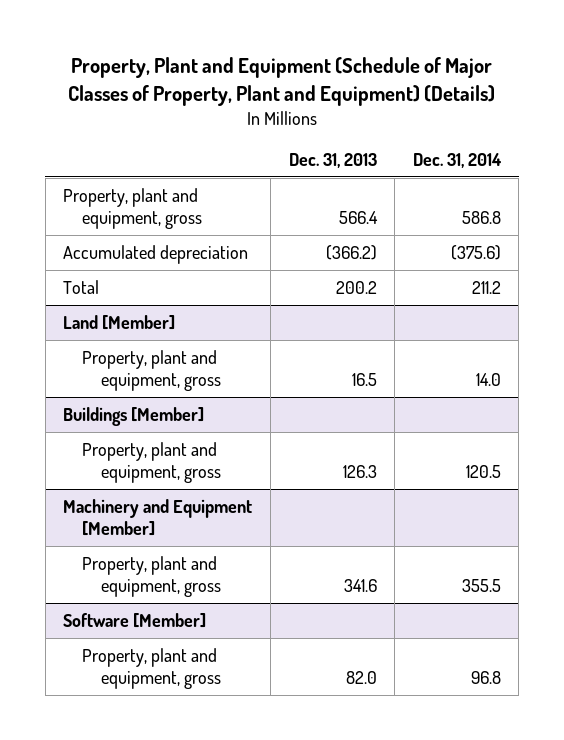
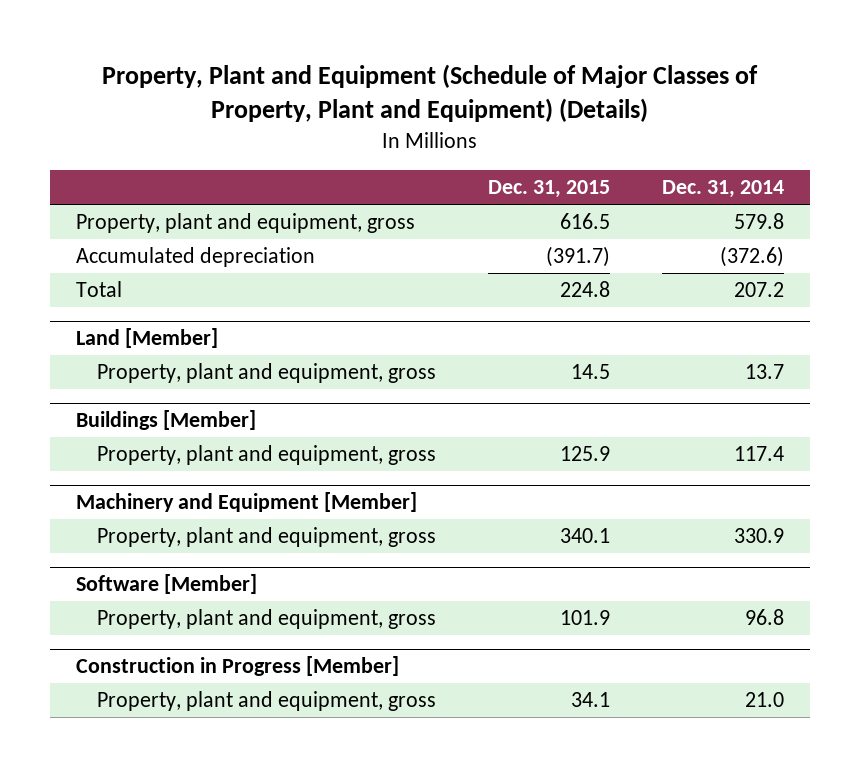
[288,153,377,169] Dec. 31, 2013 -> none
none -> [487,180,610,199] Dec. 31, 2015
[461,211,501,225] 586.8 -> [733,213,784,230] 579.8
[450,244,501,260] (375.6) -> [719,246,784,268] (372.6)
[471,280,501,294] 211.2 -> [733,282,784,298] 207.2
[475,373,501,387] 14.0 -> [744,364,784,380] 13.7
[465,465,501,479] 120.5 -> [733,446,784,462] 117.4
[461,579,501,593] 355.5 -> [733,528,784,544] 330.9
none -> [75,656,399,677] Construction in Progress [Member]
none -> [96,691,436,712] Property, plant and equipment, gross

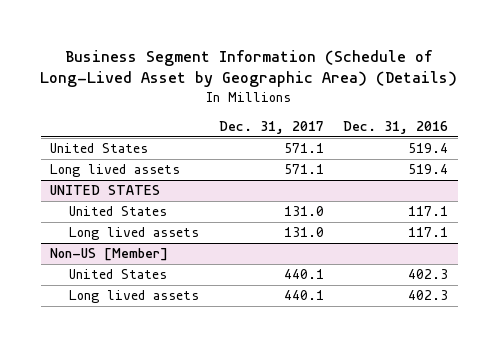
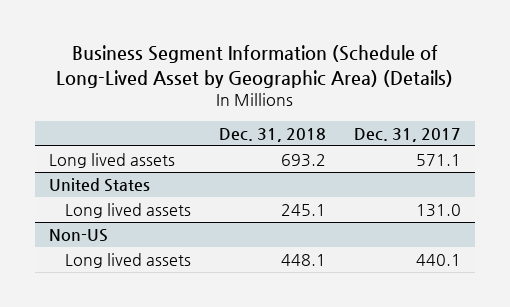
[343,121,449,135] Dec. 31, 2016 -> none
none -> [219,127,327,142] Dec. 31, 2018
[50,143,149,154] United States -> none
[69,206,168,217] United States -> none
[50,185,161,196] UNITED STATES -> [48,178,150,193] United States
[69,269,168,280] United States -> none
[50,248,169,262] Non-US [Member] -> [48,229,108,243] Non-US

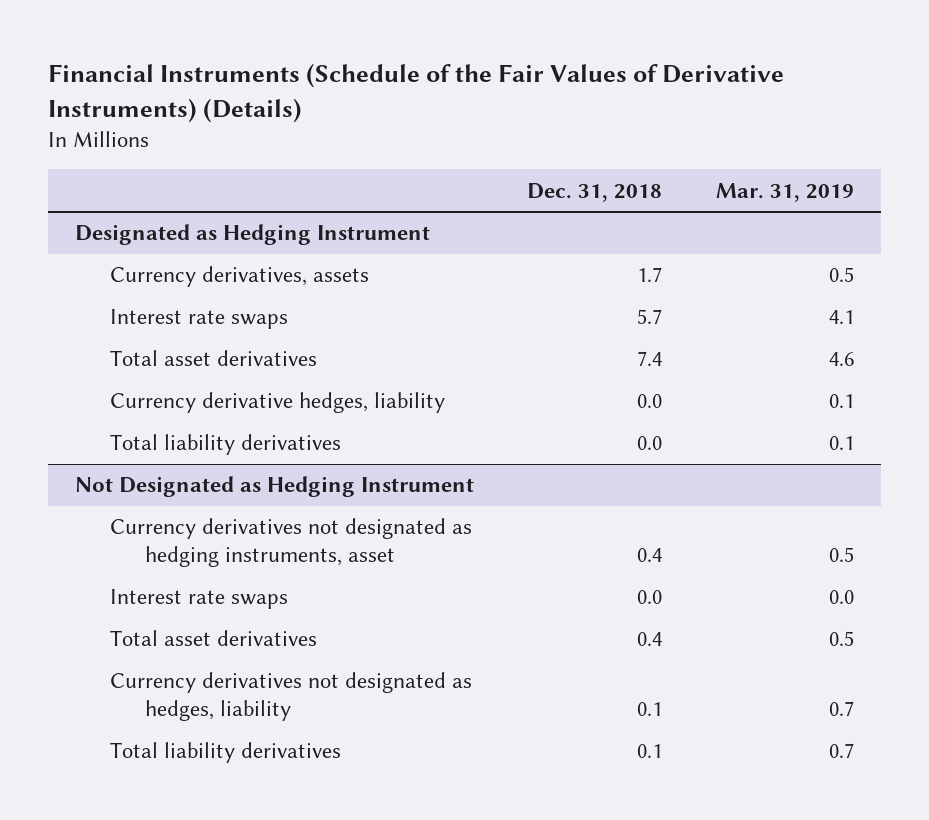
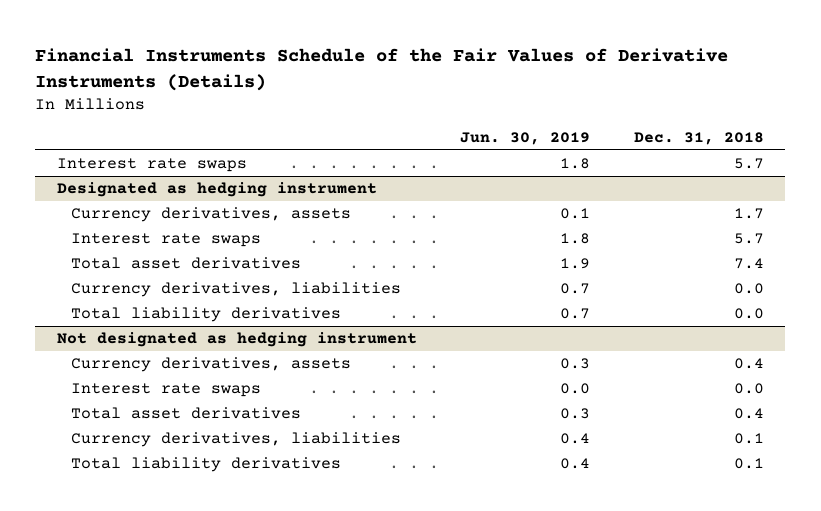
[47,63,784,123] Financial Instruments (Schedule of the Fair Values of Derivative Instruments) (Details) -> [35,48,729,91] Financial Instruments Schedule of the Fair Values of Derivative Instruments (Details)
[715,182,854,202] Mar. 31, 2019 -> none
none -> [460,132,591,146] Jun. 30, 2019
none -> [57,158,248,173] Interest rate swaps
[74,224,430,246] Designated as Hedging Instrument -> [57,182,378,198] Designated as hedging instrument
[109,392,445,414] Currency derivative hedges, liability -> [70,282,401,298] Currency derivatives, liabilities
[74,476,474,498] Not Designated as Hedging Instrument -> [57,332,418,348] Not designated as hedging instrument
[109,518,472,568] Currency derivatives not designated as hedging instruments, asset -> [70,357,351,373] Currency derivatives, assets
[109,672,472,722] Currency derivatives not designated as hedges, liability -> [70,432,401,448] Currency derivatives, liabilities

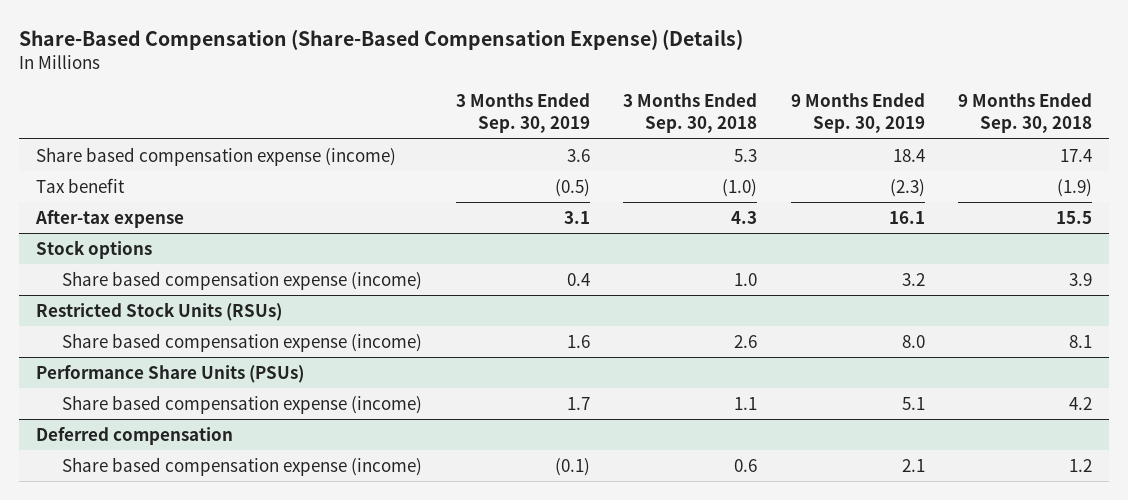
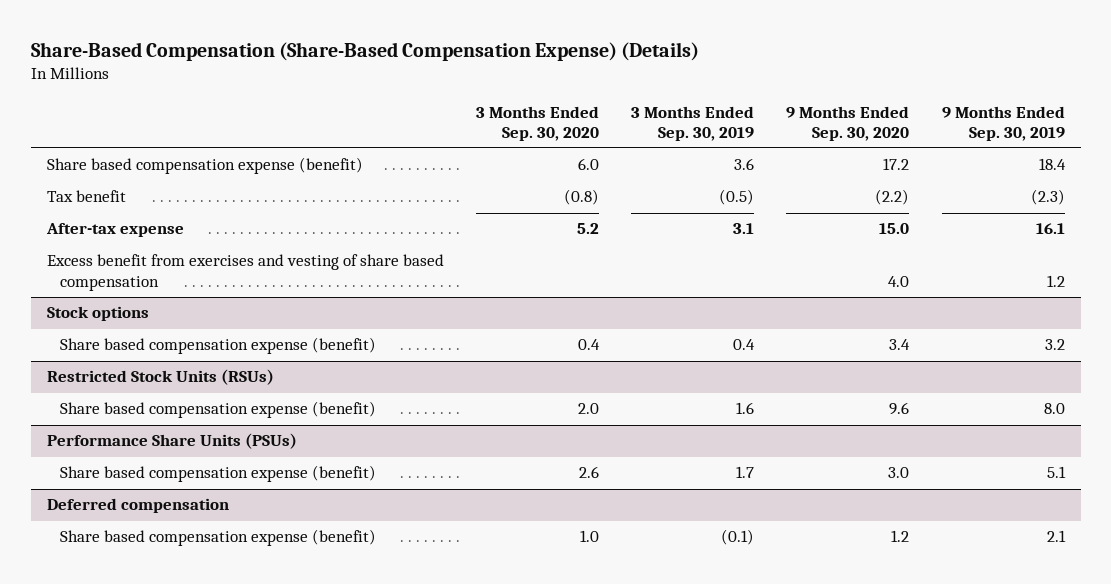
[623,93,758,134] 3 Months Ended Sep. 30, 2018 -> none
[958,93,1093,134] 9 Months Ended Sep. 30, 2018 -> none
none -> [475,105,599,141] 3 Months Ended Sep. 30, 2020
none -> [786,105,910,141] 9 Months Ended Sep. 30, 2020
[35,146,396,166] Share based compensation expense (income) -> [46,157,363,175] Share based compensation expense (benefit)
none -> [46,254,444,291] Excess benefit from exercises and vesting of share based compensation
[62,270,423,290] Share based compensation expense (income) -> [60,337,377,355] Share based compensation expense (benefit)
[62,332,423,352] Share based compensation expense (income) -> [60,401,377,419] Share based compensation expense (benefit)
[62,394,423,414] Share based compensation expense (income) -> [60,465,377,483] Share based compensation expense (benefit)
[62,456,423,476] Share based compensation expense (income) -> [60,529,377,547] Share based compensation expense (benefit)

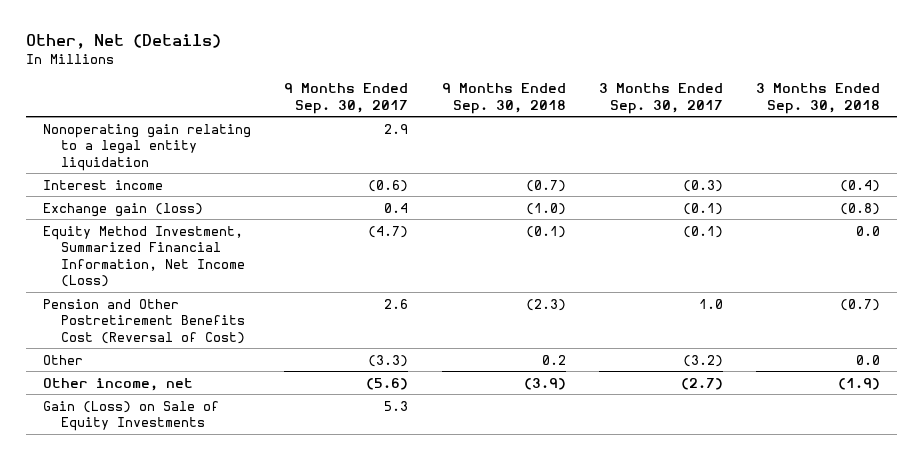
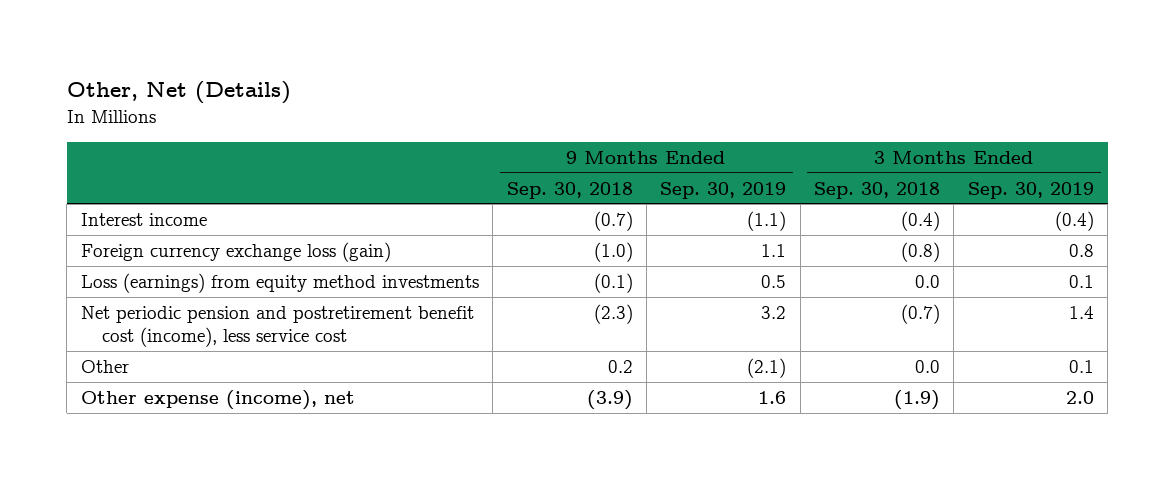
[284,83,409,114] 9 Months Ended Sep. 30, 2017 -> none
[598,83,723,114] 3 Months Ended Sep. 30, 2017 -> none
none -> [660,181,787,199] Sep. 30, 2019
none -> [967,181,1094,199] Sep. 30, 2019
[42,123,251,171] Nonoperating gain relating to a legal entity liquidation -> none
[42,202,203,217] Exchange gain (loss) -> [80,242,391,263] Foreign currency exchange loss (gain)
[42,225,246,288] Equity Method Investment, Summarized Financial Information, Net Income (Loss) -> [80,273,479,294] Loss (earnings) from equity method investments
[42,298,246,344] Pension and Other Postretirement Benefits Cost (Reversal of Cost) -> [80,306,474,348] Net periodic pension and postretirement benefit cost (income), less service cost
[42,400,219,432] Gain (Loss) on Sale of Equity Investments -> none
[42,377,193,391] Other income, net -> [80,390,355,411] Other expense (income), net

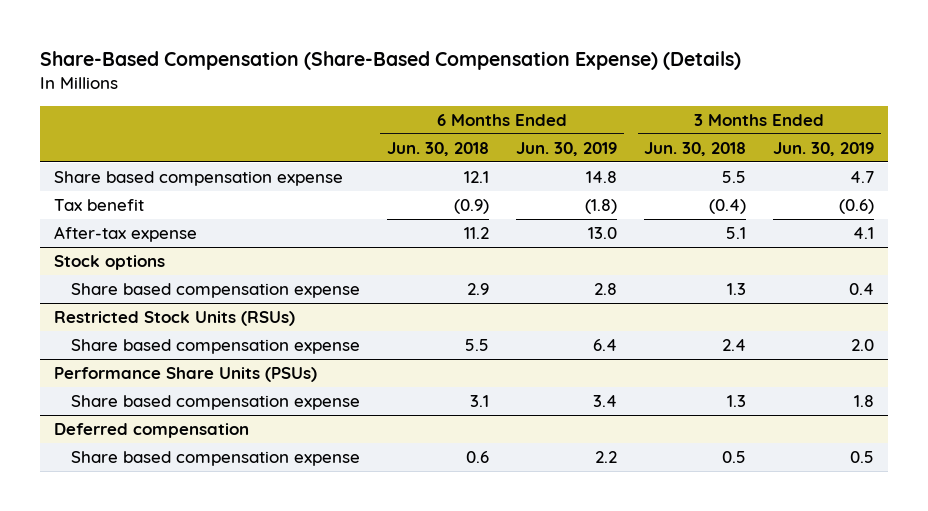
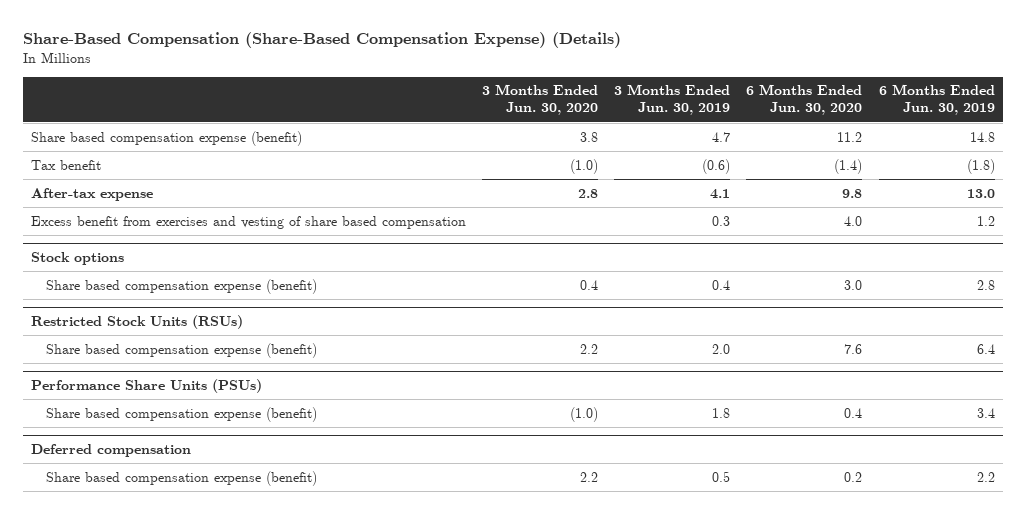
[387,141,490,156] Jun. 30, 2018 -> none
[644,141,747,156] Jun. 30, 2018 -> none
none -> [482,84,599,116] 3 Months Ended Jun. 30, 2020
none -> [746,84,863,116] 6 Months Ended Jun. 30, 2020
[53,170,343,186] Share based compensation expense -> [30,130,302,146] Share based compensation expense (benefit)
none -> [30,215,466,229] Excess benefit from exercises and vesting of share based compensation
[71,282,361,298] Share based compensation expense -> [46,278,318,294] Share based compensation expense (benefit)
[71,338,361,354] Share based compensation expense -> [46,342,318,358] Share based compensation expense (benefit)
[71,394,361,410] Share based compensation expense -> [46,406,318,422] Share based compensation expense (benefit)
[71,450,361,466] Share based compensation expense -> [46,470,318,486] Share based compensation expense (benefit)

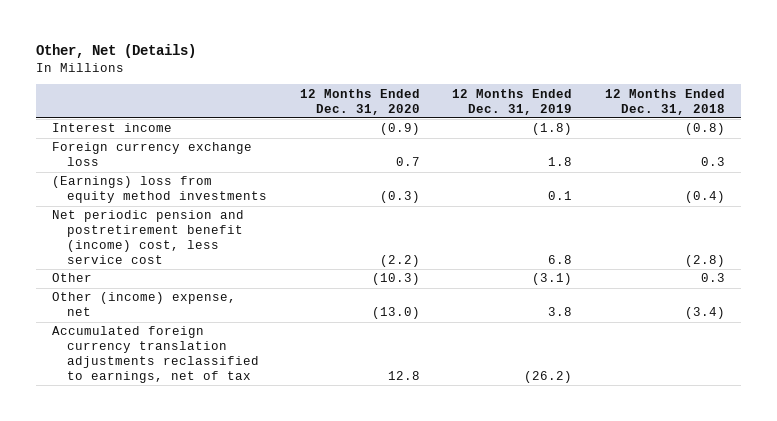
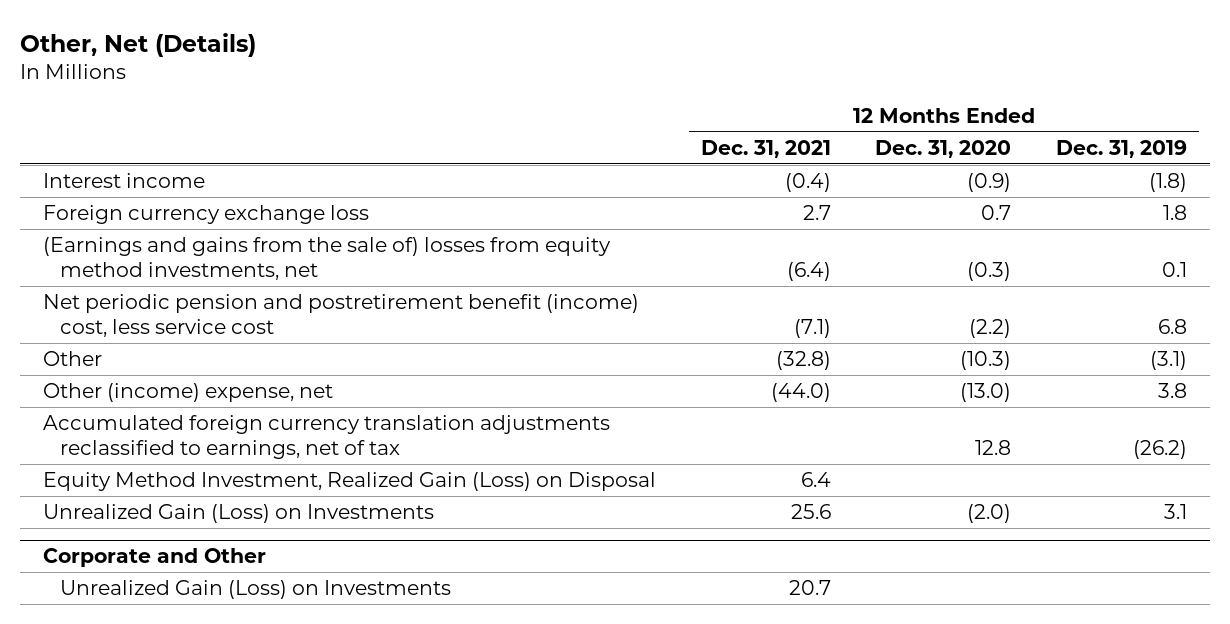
[604,88,725,115] 12 Months Ended Dec. 31, 2018 -> none
none -> [700,139,831,158] Dec. 31, 2021
[52,176,268,204] (Earnings) loss from equity method investments -> [42,237,611,280] (Earnings and gains from the sale of) losses from equity method investments, net
none -> [42,472,656,492] Equity Method Investment, Realized Gain (Loss) on Disposal
none -> [42,504,434,524] Unrealized Gain (Loss) on Investments
none -> [42,548,266,568] Corporate and Other
none -> [60,580,452,600] Unrealized Gain (Loss) on Investments

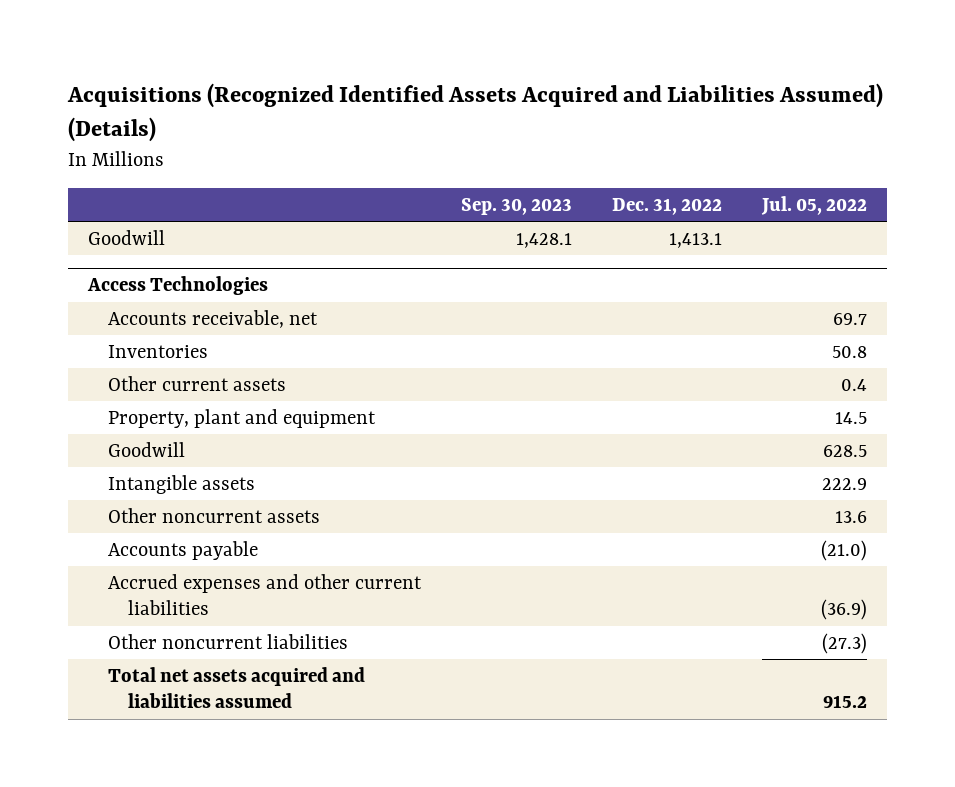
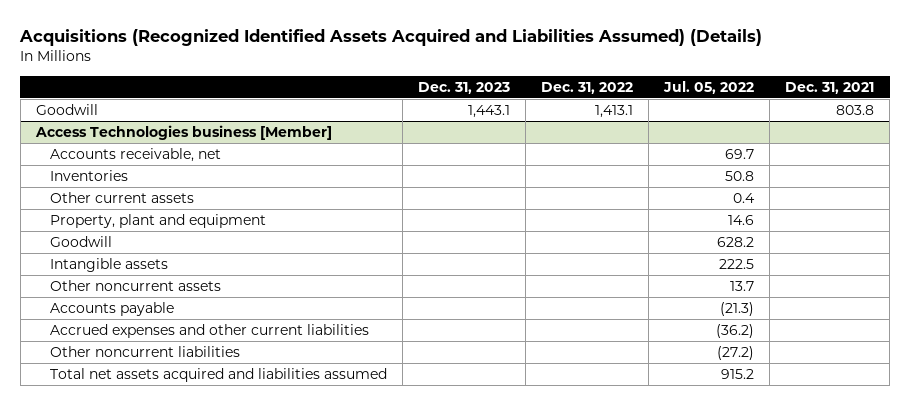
[460,197,572,215] Sep. 30, 2023 -> none
none -> [418,81,511,94] Dec. 31, 2023
none -> [785,81,875,94] Dec. 31, 2021
[86,276,268,296] Access Technologies -> [34,125,332,141] Access Technologies business [Member]
[834,411,867,424] 14.5 -> [728,215,755,226] 14.6
[822,444,867,457] 628.5 -> [717,237,755,248] 628.2
[821,477,867,490] 222.9 -> [719,259,755,270] 222.5
[834,510,867,523] 13.6 -> [730,281,755,292] 13.7
[820,539,867,561] (21.0) -> [720,302,755,317] (21.3)
[820,599,867,621] (36.9) -> [716,324,755,339] (36.2)
[821,632,867,654] (27.3) -> [717,346,755,361] (27.2)

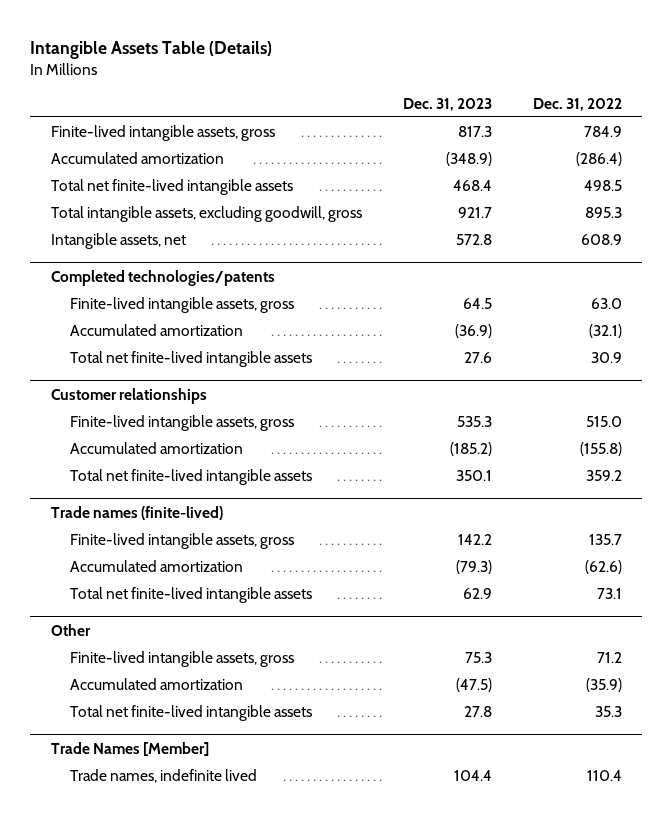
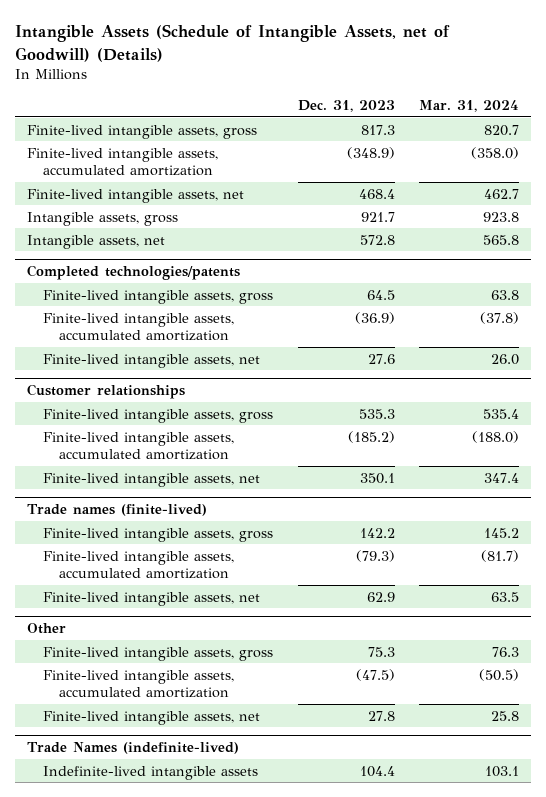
[30,40,273,59] Intangible Assets Table (Details) -> [15,24,451,62] Intangible Assets (Schedule of Intangible Assets, net of Goodwill) (Details)
[532,97,622,111] Dec. 31, 2022 -> none
none -> [418,99,519,112] Mar. 31, 2024
[50,151,224,164] Accumulated amortization -> [27,147,219,176] Finite-lived intangible assets, accumulated amortization
[50,178,293,195] Total net finite-lived intangible assets -> [27,188,245,203] Finite-lived intangible assets, net
[50,205,362,222] Total intangible assets, excluding goodwill, gross -> [27,211,179,226] Intangible assets, gross
[70,323,244,336] Accumulated amortization -> [43,312,235,341] Finite-lived intangible assets, accumulated amortization
[70,350,313,367] Total net finite-lived intangible assets -> [43,353,261,368] Finite-lived intangible assets, net
[70,441,244,454] Accumulated amortization -> [43,431,235,460] Finite-lived intangible assets, accumulated amortization
[70,468,313,485] Total net finite-lived intangible assets -> [43,472,261,487] Finite-lived intangible assets, net
[70,559,244,572] Accumulated amortization -> [43,550,235,579] Finite-lived intangible assets, accumulated amortization
[70,586,313,603] Total net finite-lived intangible assets -> [43,591,261,606] Finite-lived intangible assets, net
[70,677,244,690] Accumulated amortization -> [43,669,235,698] Finite-lived intangible assets, accumulated amortization
[70,704,313,721] Total net finite-lived intangible assets -> [43,710,261,725] Finite-lived intangible assets, net
[50,741,209,756] Trade Names [Member] -> [27,742,240,755] Trade Names (indefinite-lived)
[70,768,258,783] Trade names, indefinite lived -> [43,765,259,780] Indefinite-lived intangible assets

